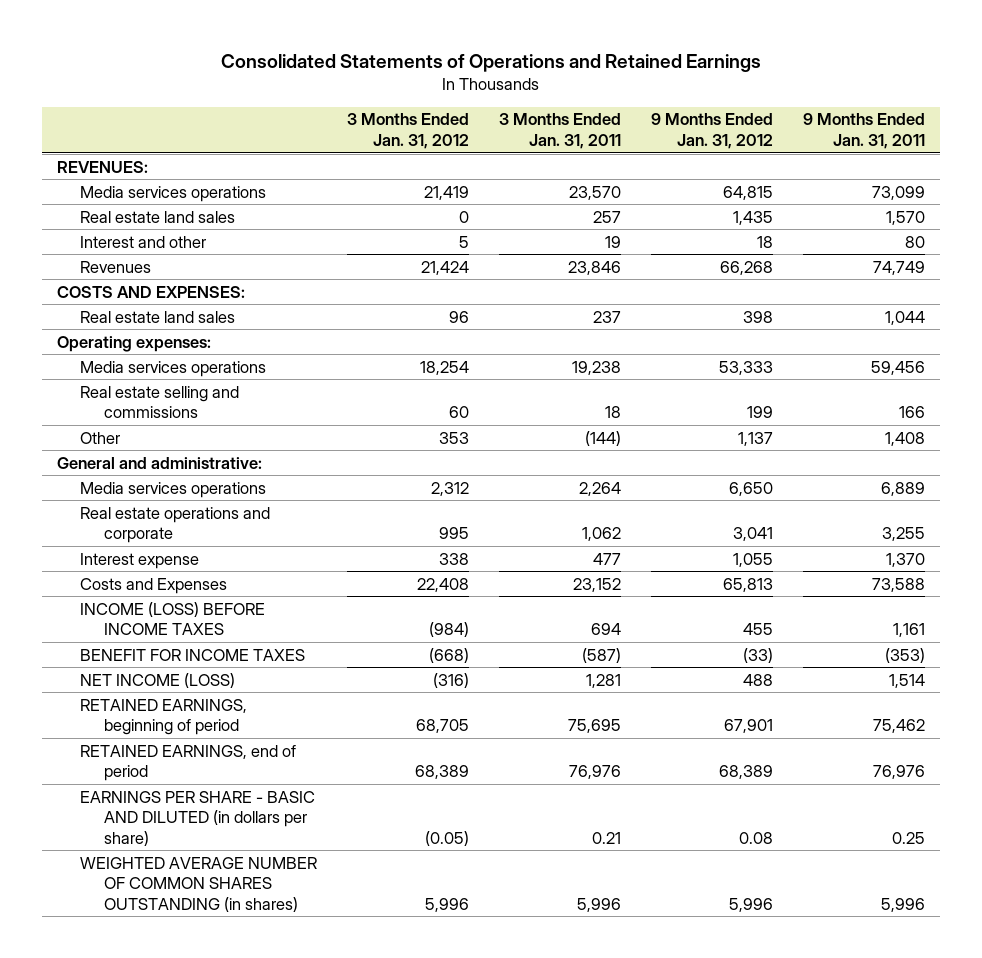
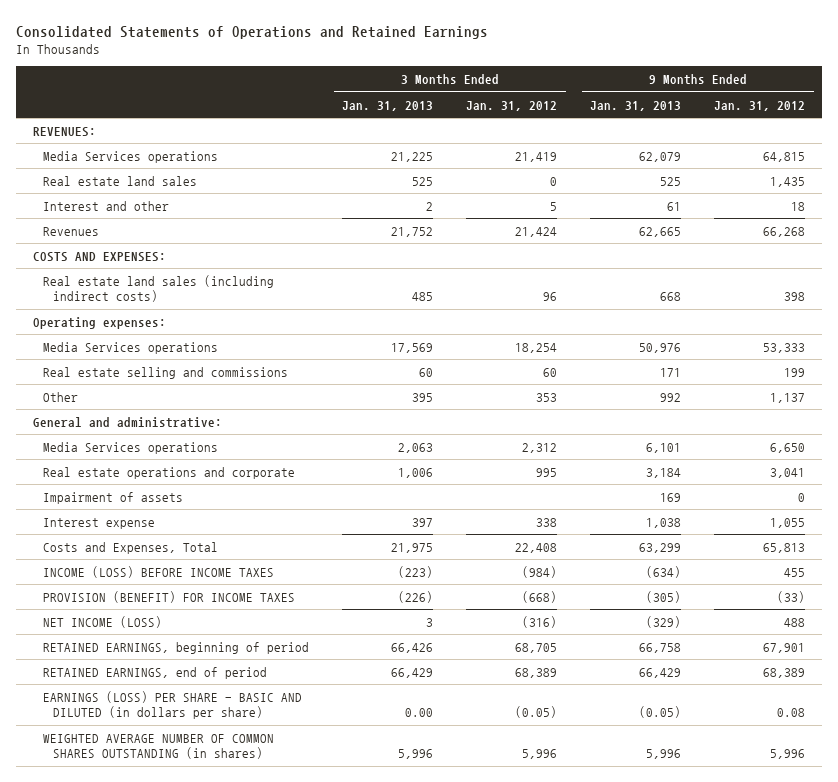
[498,113,621,150] 3 Months Ended Jan. 31, 2011 -> none
[802,113,925,150] 9 Months Ended Jan. 31, 2011 -> none
none -> [342,100,434,111] Jan. 31, 2013
none -> [590,100,682,111] Jan. 31, 2013
[80,185,267,202] Media services operations -> [43,150,219,163] Media Services operations
[80,310,236,323] Real estate land sales -> [43,274,275,303] Real estate land sales (including indirect costs)
[80,360,267,377] Media services operations -> [43,341,219,354] Media Services operations
[80,481,267,498] Media services operations -> [43,441,219,454] Media Services operations
none -> [43,491,184,504] Impairment of assets
[80,577,228,594] Costs and Expenses -> [43,541,219,554] Costs and Expenses, Total
[80,648,306,661] BENEFIT FOR INCOME TAXES -> [43,590,296,603] PROVISION (BENEFIT) FOR INCOME TAXES
[80,790,316,846] EARNINGS PER SHARE - BASIC AND DILUTED (in dollars per share) -> [43,690,303,720] EARNINGS (LOSS) PER SHARE - BASIC AND DILUTED (in dollars per share)

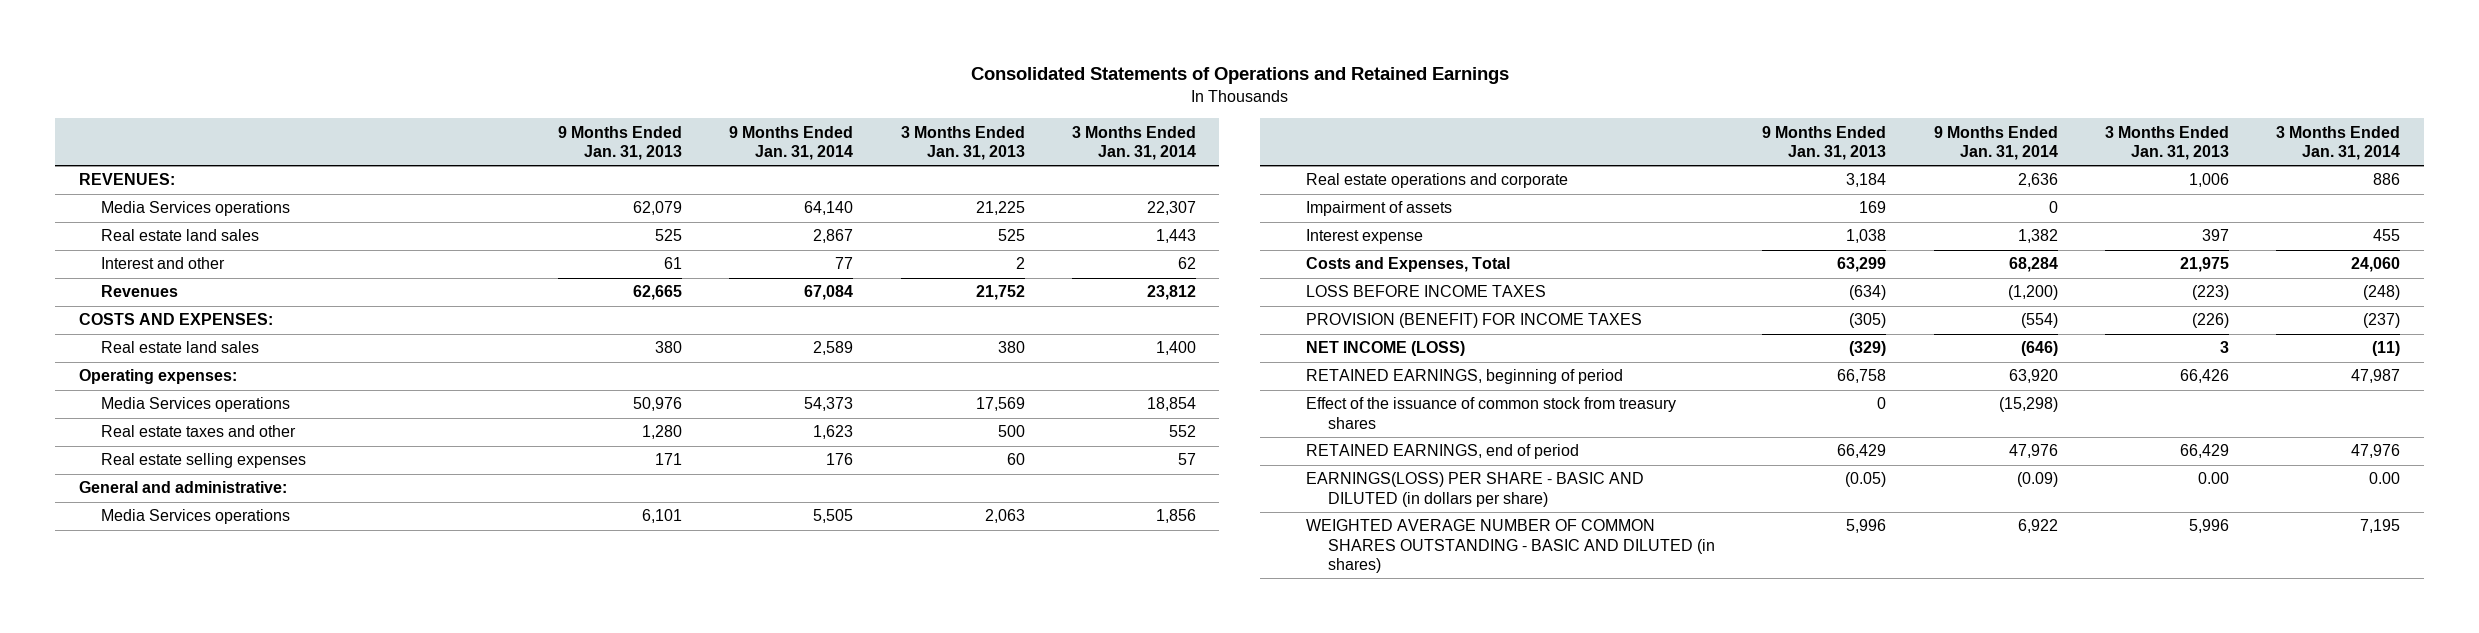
[466,100,558,111] Jan. 31, 2012 -> none
[714,100,806,111] Jan. 31, 2012 -> none
none -> [729,125,854,160] 9 Months Ended Jan. 31, 2014
none -> [1071,125,1196,160] 3 Months Ended Jan. 31, 2014
[43,274,275,303] Real estate land sales (including indirect costs) -> [101,341,260,354] Real estate land sales
[412,292,434,302] 485 -> [997,341,1025,354] 380
[660,292,682,302] 668 -> [654,341,682,354] 380
[43,391,79,402] Other -> none
none -> [101,425,297,438] Real estate taxes and other
[43,366,289,379] Real estate selling and commissions -> [101,453,307,469] Real estate selling expenses
[43,565,275,578] INCOME (LOSS) BEFORE INCOME TAXES -> [1305,285,1546,298] LOSS BEFORE INCOME TAXES
none -> [1305,397,1676,429] Effect of the issuance of common stock from treasury shares
[43,690,303,720] EARNINGS (LOSS) PER SHARE - BASIC AND DILUTED (in dollars per share) -> [1305,472,1644,507] EARNINGS(LOSS) PER SHARE - BASIC AND DILUTED (in dollars per share)
[43,733,275,760] WEIGHTED AVERAGE NUMBER OF COMMON SHARES OUTSTANDING (in shares) -> [1305,519,1716,574] WEIGHTED AVERAGE NUMBER OF COMMON SHARES OUTSTANDING - BASIC AND DILUTED (in shares)

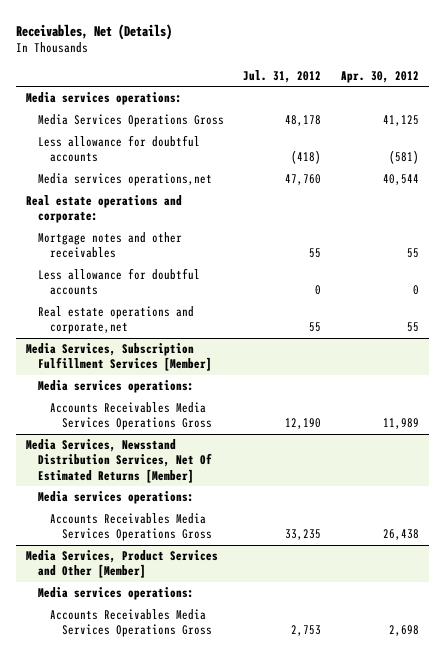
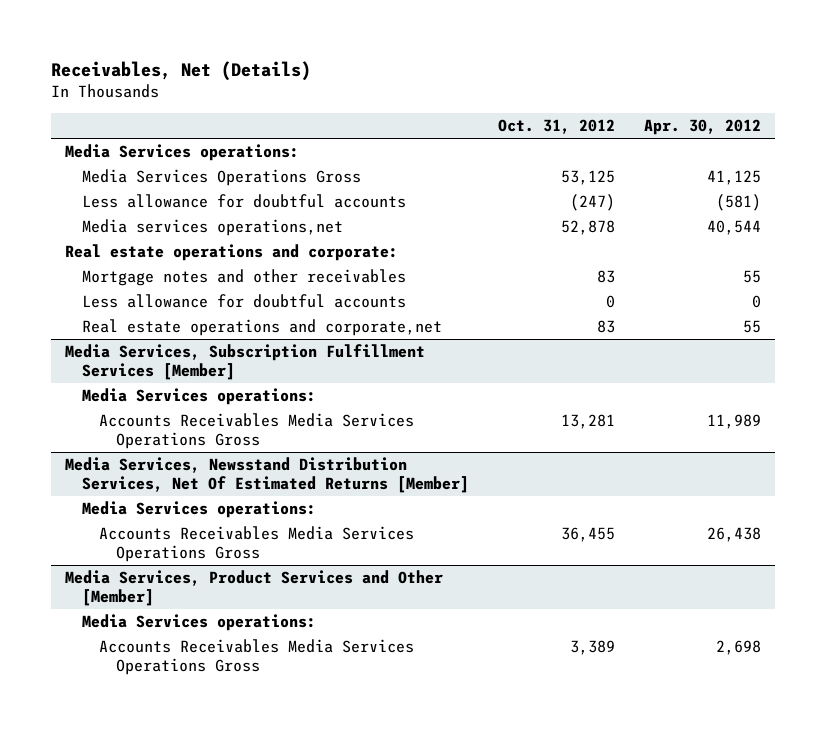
[243,69,322,83] Jul. 31, 2012 -> none
none -> [497,119,615,135] Oct. 31, 2012
[26,92,183,106] Media services operations: -> [65,144,300,162] Media Services operations:
[37,380,194,394] Media services operations: -> [82,388,317,406] Media Services operations:
[37,491,194,505] Media services operations: -> [82,501,317,519] Media Services operations:
[37,587,194,601] Media services operations: -> [82,614,317,632] Media Services operations:

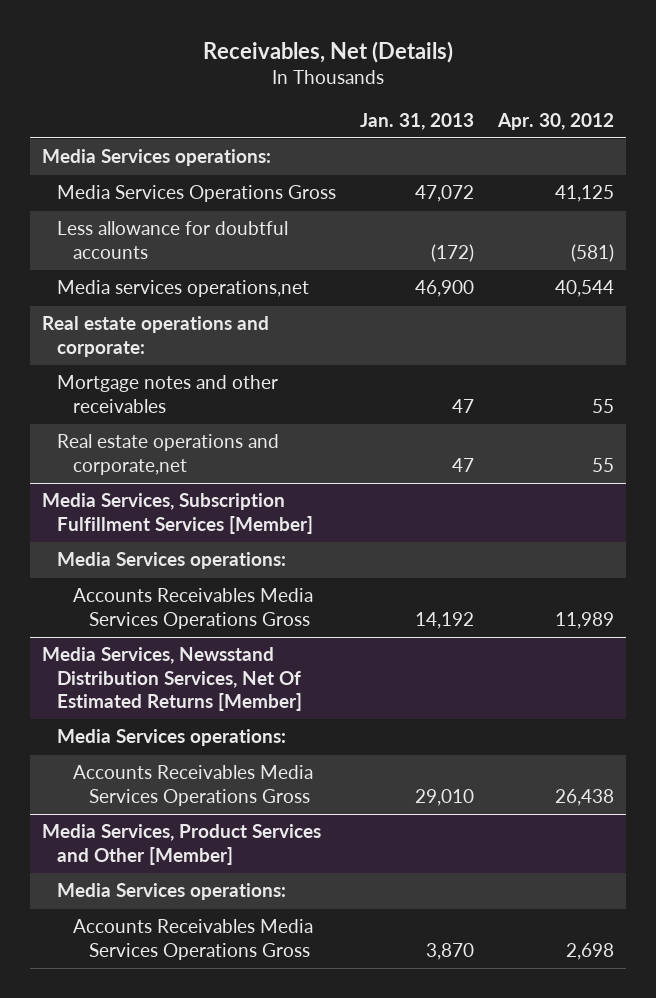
[497,119,615,135] Oct. 31, 2012 -> none
none -> [360,112,475,130] Jan. 31, 2013
[82,294,407,309] Less allowance for doubtful accounts -> none

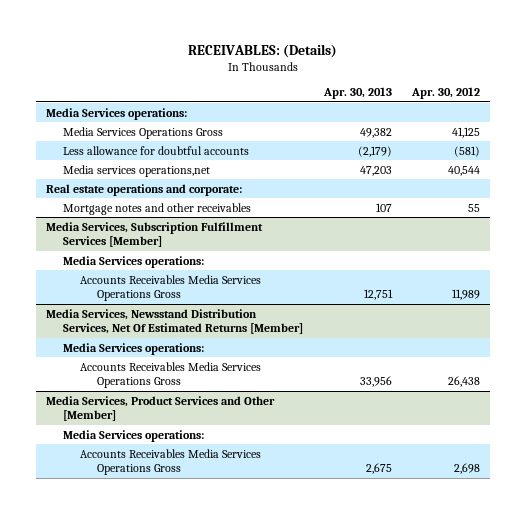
[202,40,453,63] Receivables, Net (Details) -> [188,43,338,58] RECEIVABLES: (Details)
[360,112,475,130] Jan. 31, 2013 -> none
none -> [322,87,392,100] Apr. 30, 2013
[57,434,280,475] Real estate operations and corporate,net -> none

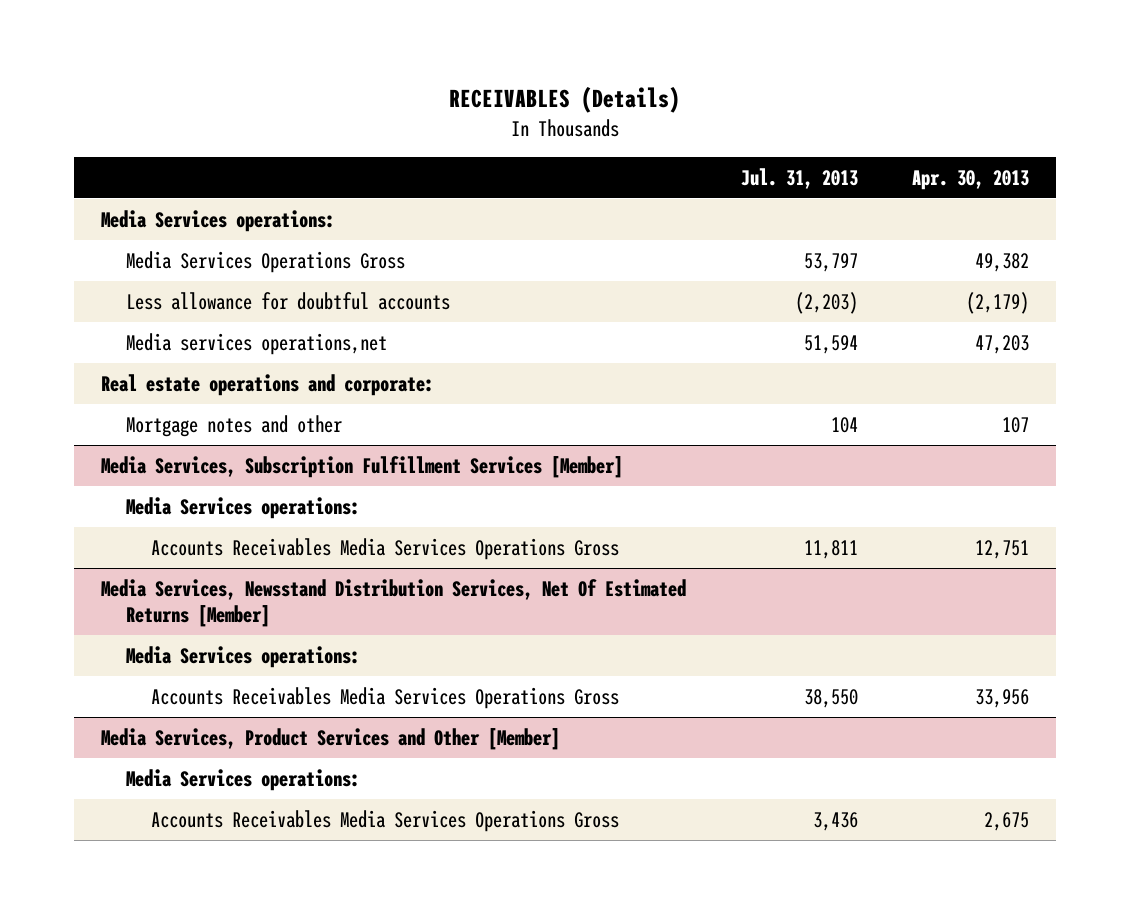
[188,43,338,58] RECEIVABLES: (Details) -> [449,86,681,114] RECEIVABLES (Details)
[410,87,480,100] Apr. 30, 2012 -> none
none -> [740,167,858,189] Jul. 31, 2013
[63,202,252,215] Mortgage notes and other receivables -> [126,414,343,437] Mortgage notes and other

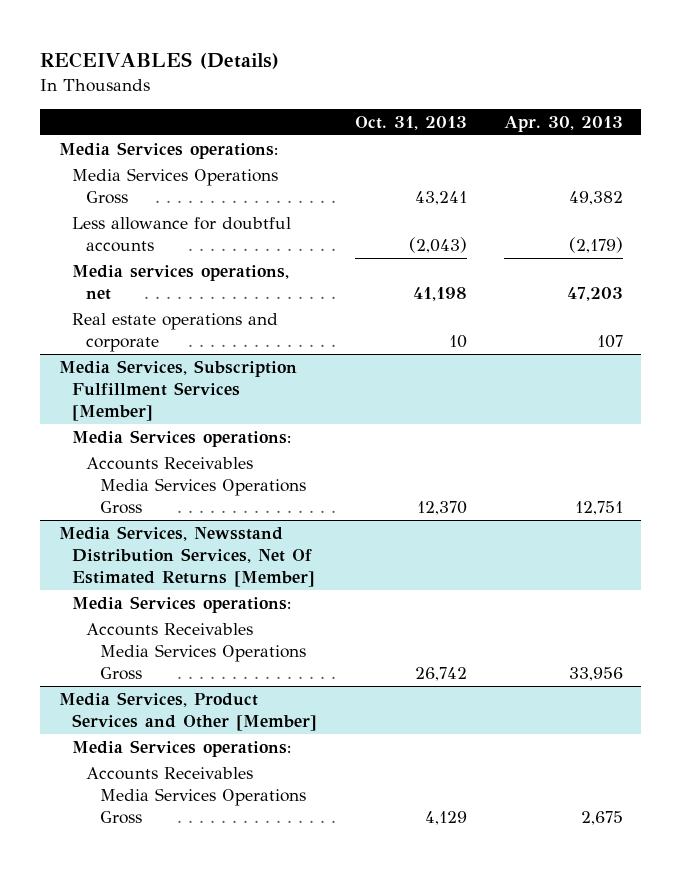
[740,167,858,189] Jul. 31, 2013 -> none
none -> [354,115,467,130] Oct. 31, 2013
[101,373,435,396] Real estate operations and corporate: -> none
[126,332,388,355] Media services operations,net -> [72,265,290,300] Media services operations, net
[126,414,343,437] Mortgage notes and other -> [72,313,279,352] Real estate operations and corporate

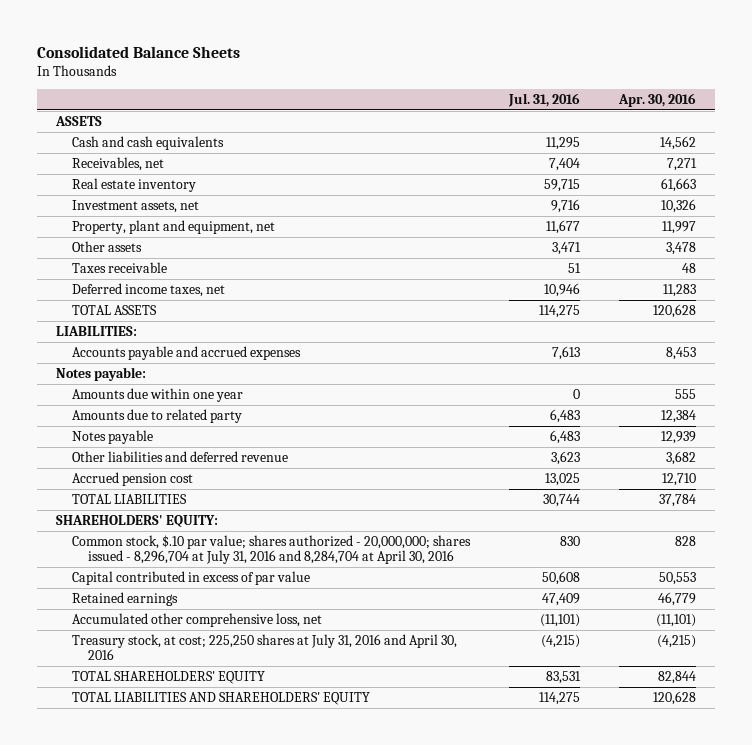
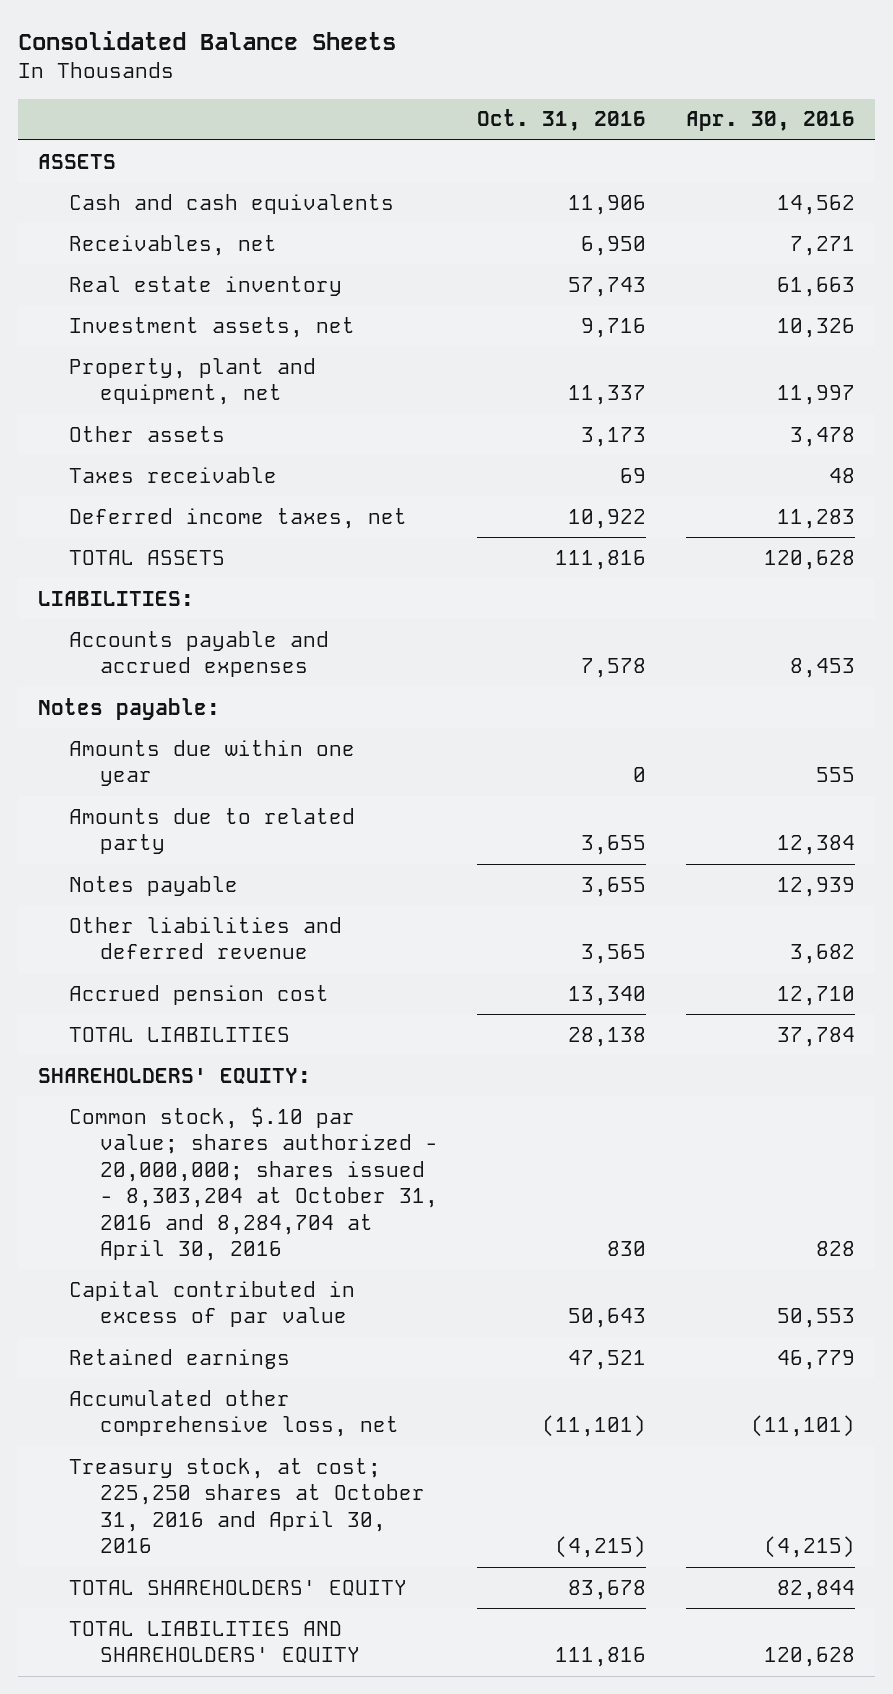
[508,92,581,107] Jul. 31, 2016 -> none
none -> [477,109,647,132] Oct. 31, 2016
[72,534,472,565] Common stock, $.10 par value; shares authorized - 20,000,000; shares issued - 8,296,704 at July 31, 2016 and 8,284,704 at April 30, 2016 -> [68,1106,438,1262] Common stock, $.10 par value; shares authorized - 20,000,000; shares issued - 8,303,204 at October 31, 2016 and 8,284,704 at April 30, 2016
[72,633,458,661] Treasury stock, at cost; 225,250 shares at July 31, 2016 and April 30, 2016 -> [68,1457,425,1554] Treasury stock, at cost; 225,250 shares at October 31, 2016 and April 30, 2016

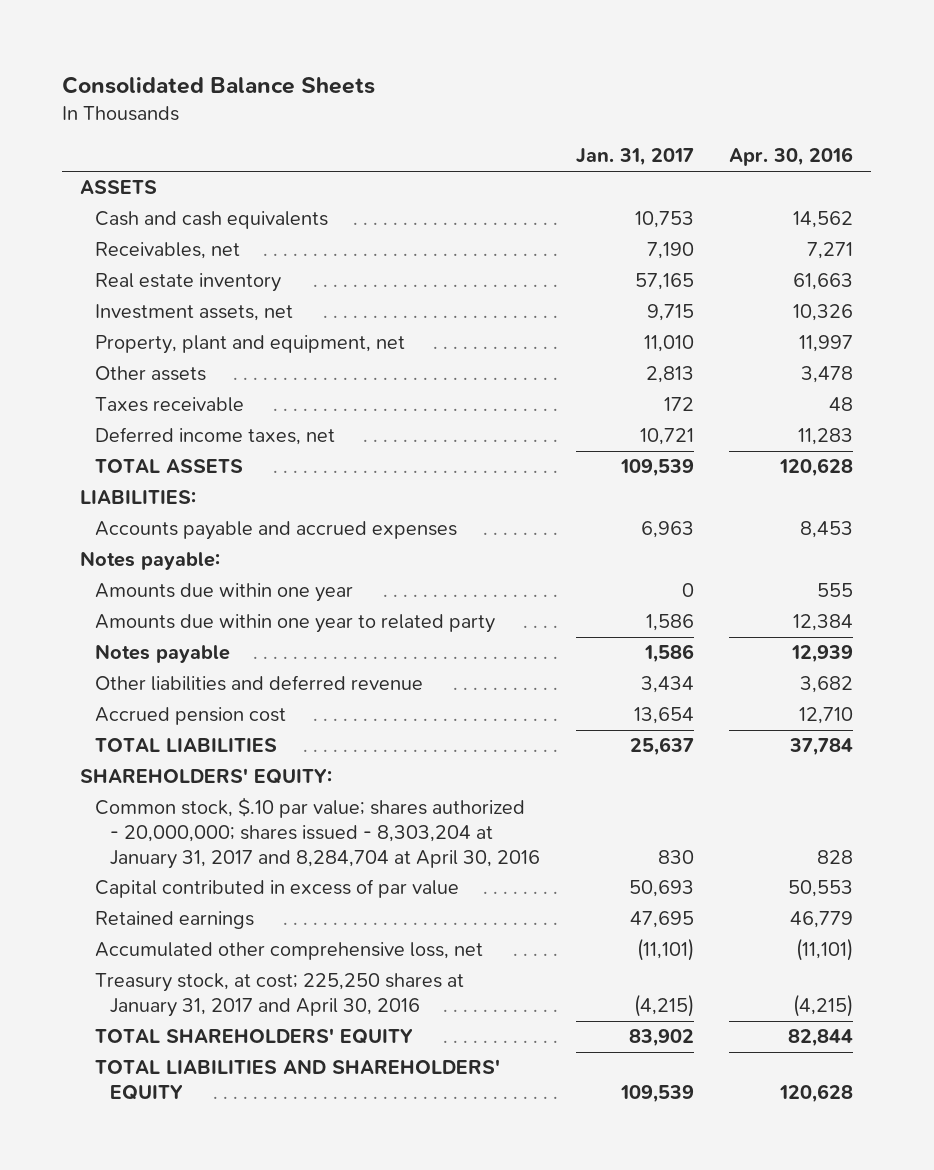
[477,109,647,132] Oct. 31, 2016 -> none
none -> [575,148,694,167] Jan. 31, 2017
[68,807,355,855] Amounts due to related party -> [95,614,496,634] Amounts due within one year to related party
[68,1106,438,1262] Common stock, $.10 par value; shares authorized - 20,000,000; shares issued - 8,303,204 at October 31, 2016 and 8,284,704 at April 30, 2016 -> [95,797,541,869] Common stock, $.10 par value; shares authorized - 20,000,000; shares issued - 8,303,204 at January 31, 2017 and 8,284,704 at April 30, 2016
[68,1457,425,1554] Treasury stock, at cost; 225,250 shares at October 31, 2016 and April 30, 2016 -> [95,973,465,1017] Treasury stock, at cost; 225,250 shares at January 31, 2017 and April 30, 2016

